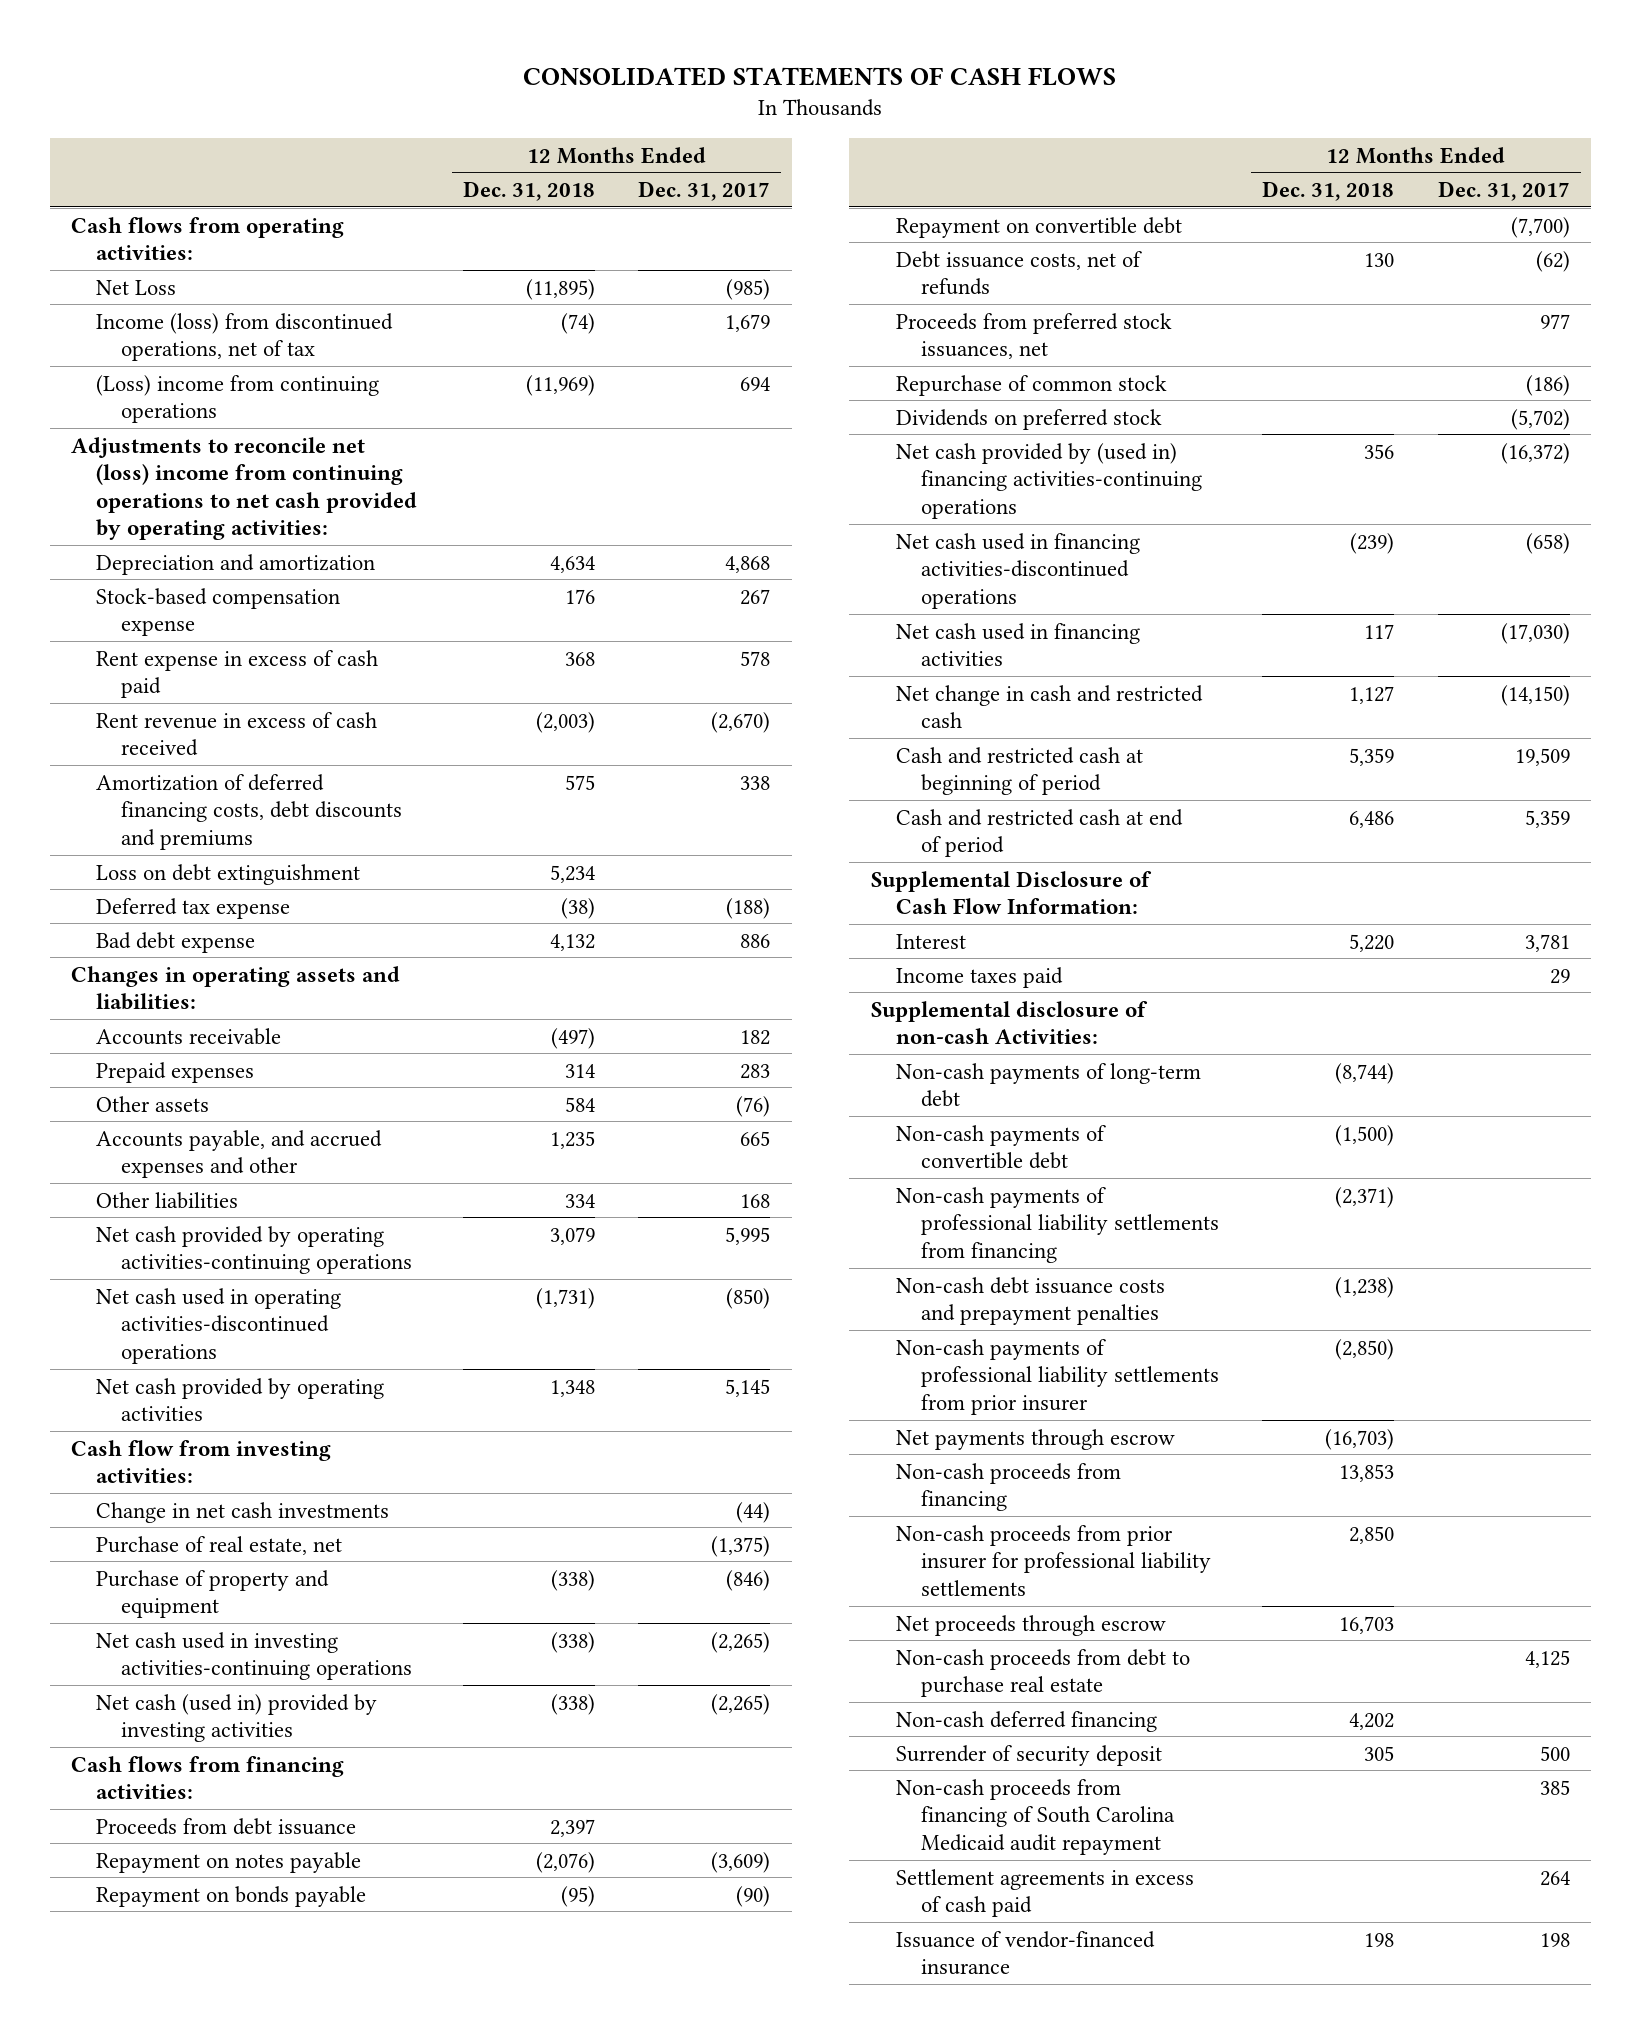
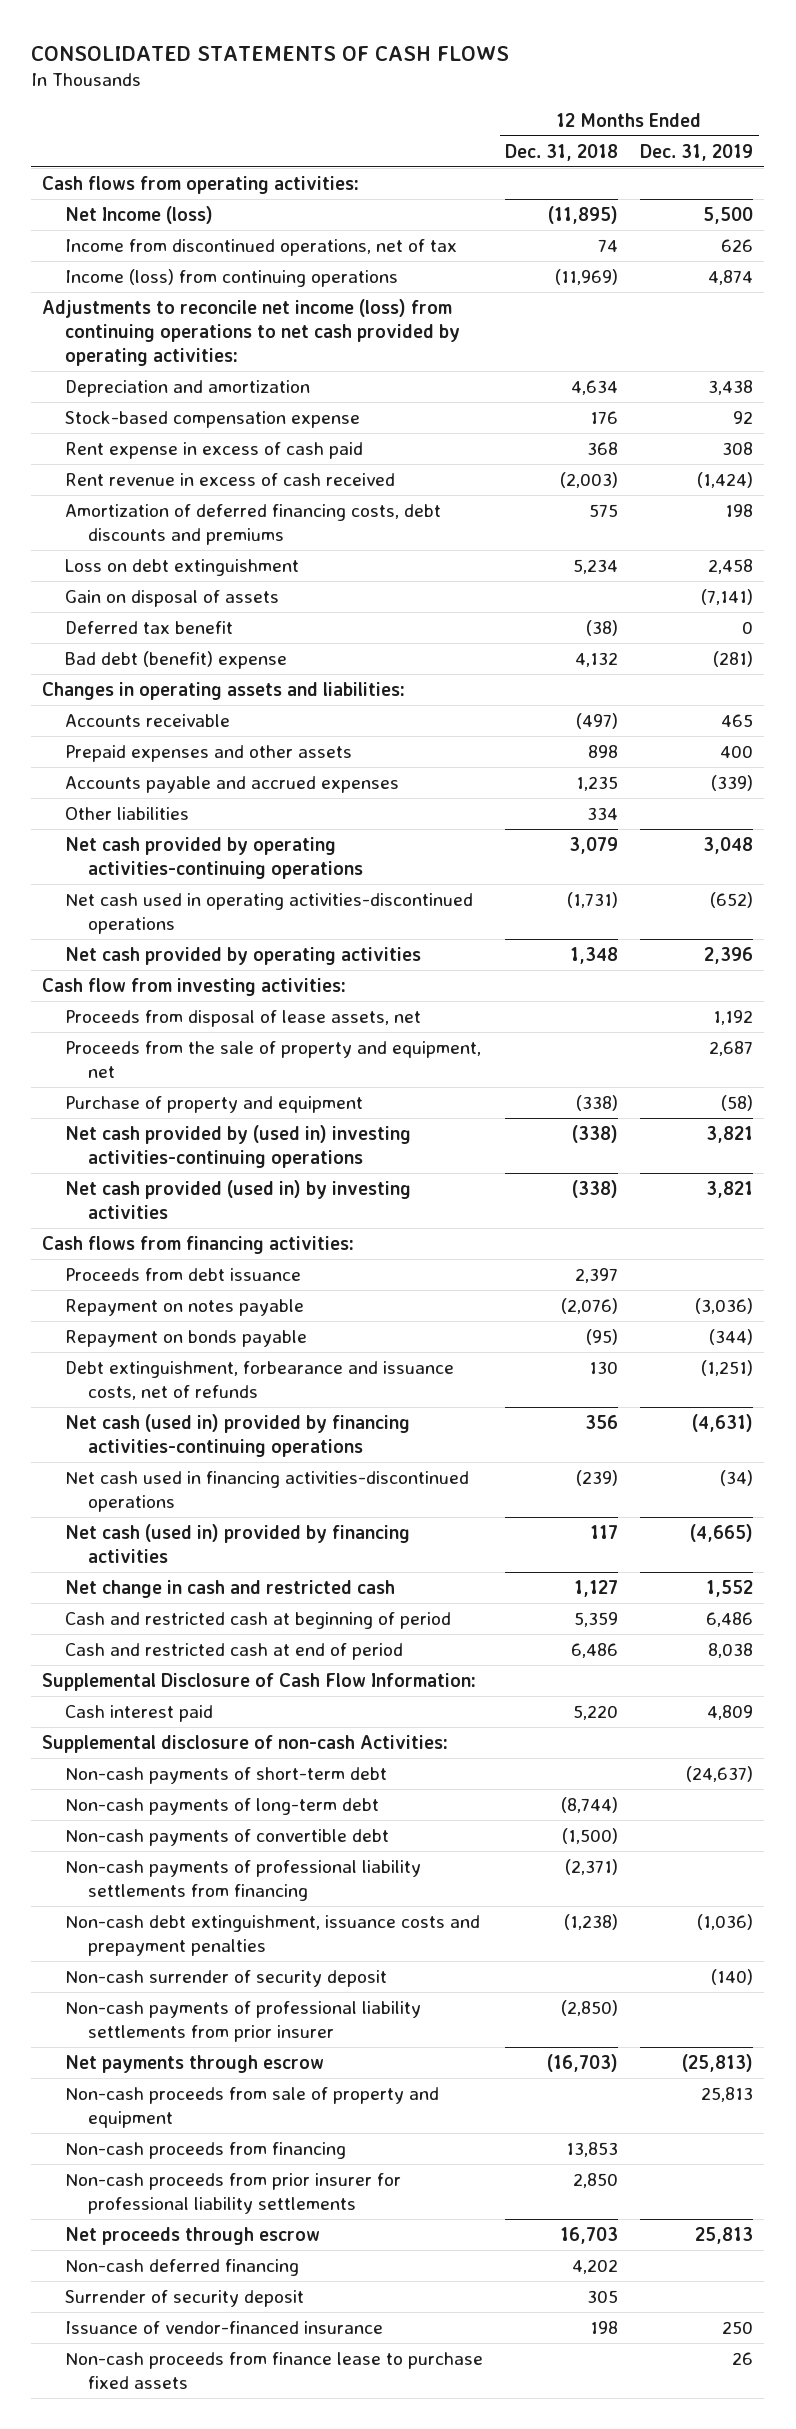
[638,181,771,202] Dec. 31, 2017 -> none
none -> [640,143,754,161] Dec. 31, 2019
[96,279,177,295] Net Loss -> [65,205,214,224] Net Income (loss)
[96,312,394,362] Income (loss) from discontinued operations, net of tax -> [65,238,458,256] Income from discontinued operations, net of tax
[560,312,595,334] (74) -> [598,238,619,252] 74
[96,374,380,424] (Loss) income from continuing operations -> [65,268,399,287] Income (loss) from continuing operations
[71,436,418,541] Adjustments to reconcile net (loss) income from continuing operations to net cash provided by operating activities: -> [42,298,461,367] Adjustments to reconcile net income (loss) from continuing operations to net cash provided by operating activities:
none -> [65,589,280,607] Gain on disposal of assets
[96,897,291,919] Deferred tax expense -> [65,620,234,634] Deferred tax benefit
[96,931,256,953] Bad debt expense -> [65,650,288,669] Bad debt (benefit) expense
[96,1061,255,1083] Prepaid expenses -> none
[96,1095,210,1112] Other assets -> none
none -> [65,744,353,762] Prepaid expenses and other assets
[96,1129,383,1179] Accounts payable, and accrued expenses and other -> [65,775,400,793] Accounts payable and accrued expenses
[96,1501,390,1523] Change in net cash investments -> none
[96,1535,343,1555] Purchase of real estate, net -> none
none -> [65,1009,422,1027] Proceeds from disposal of lease assets, net
none -> [65,1040,482,1079] Proceeds from the sale of property and equipment, net
[96,1631,413,1681] Net cash used in investing activities-continuing operations -> [65,1124,412,1169] Net cash provided by (used in) investing activities-continuing operations
[96,1693,378,1743] Net cash (used in) provided by investing activities -> [65,1179,412,1220] Net cash provided (used in) by investing activities
[895,216,1182,238] Repayment on convertible debt -> none
[895,312,1172,360] Proceeds from preferred stock issuances, net -> none
[895,374,1167,396] Repurchase of common stock -> none
[895,408,1162,430] Dividends on preferred stock -> none
[895,250,1142,296] Debt issuance costs, net of refunds -> [65,1360,455,1401] Debt extinguishment, forbearance and issuance costs, net of refunds
[895,442,1202,519] Net cash provided by (used in) financing activities-continuing operations -> [65,1413,411,1458] Net cash (used in) provided by financing activities-continuing operations
[895,622,1140,667] Net cash used in financing activities -> [65,1523,411,1564] Net cash (used in) provided by financing activities
[895,966,1063,988] Income taxes paid -> none
[895,933,966,949] Interest -> [65,1704,214,1722] Cash interest paid
none -> [65,1766,388,1784] Non-cash payments of short-term debt
[895,1276,1165,1326] Non-cash debt issuance costs and prepayment penalties -> [65,1914,481,1957] Non-cash debt extinguishment, issuance costs and prepayment penalties
none -> [65,1969,388,1987] Non-cash surrender of security deposit
none -> [65,2086,440,2129] Non-cash proceeds from sale of property and equipment
[895,1648,1190,1698] Non-cash proceeds from debt to purchase real estate -> none
[895,1778,1175,1855] Non-cash proceeds from financing of South Carolina Medicaid audit repayment -> none
[895,1868,1194,1918] Settlement agreements in excess of cash paid -> none
none -> [65,2351,484,2390] Non-cash proceeds from finance lease to purchase fixed assets

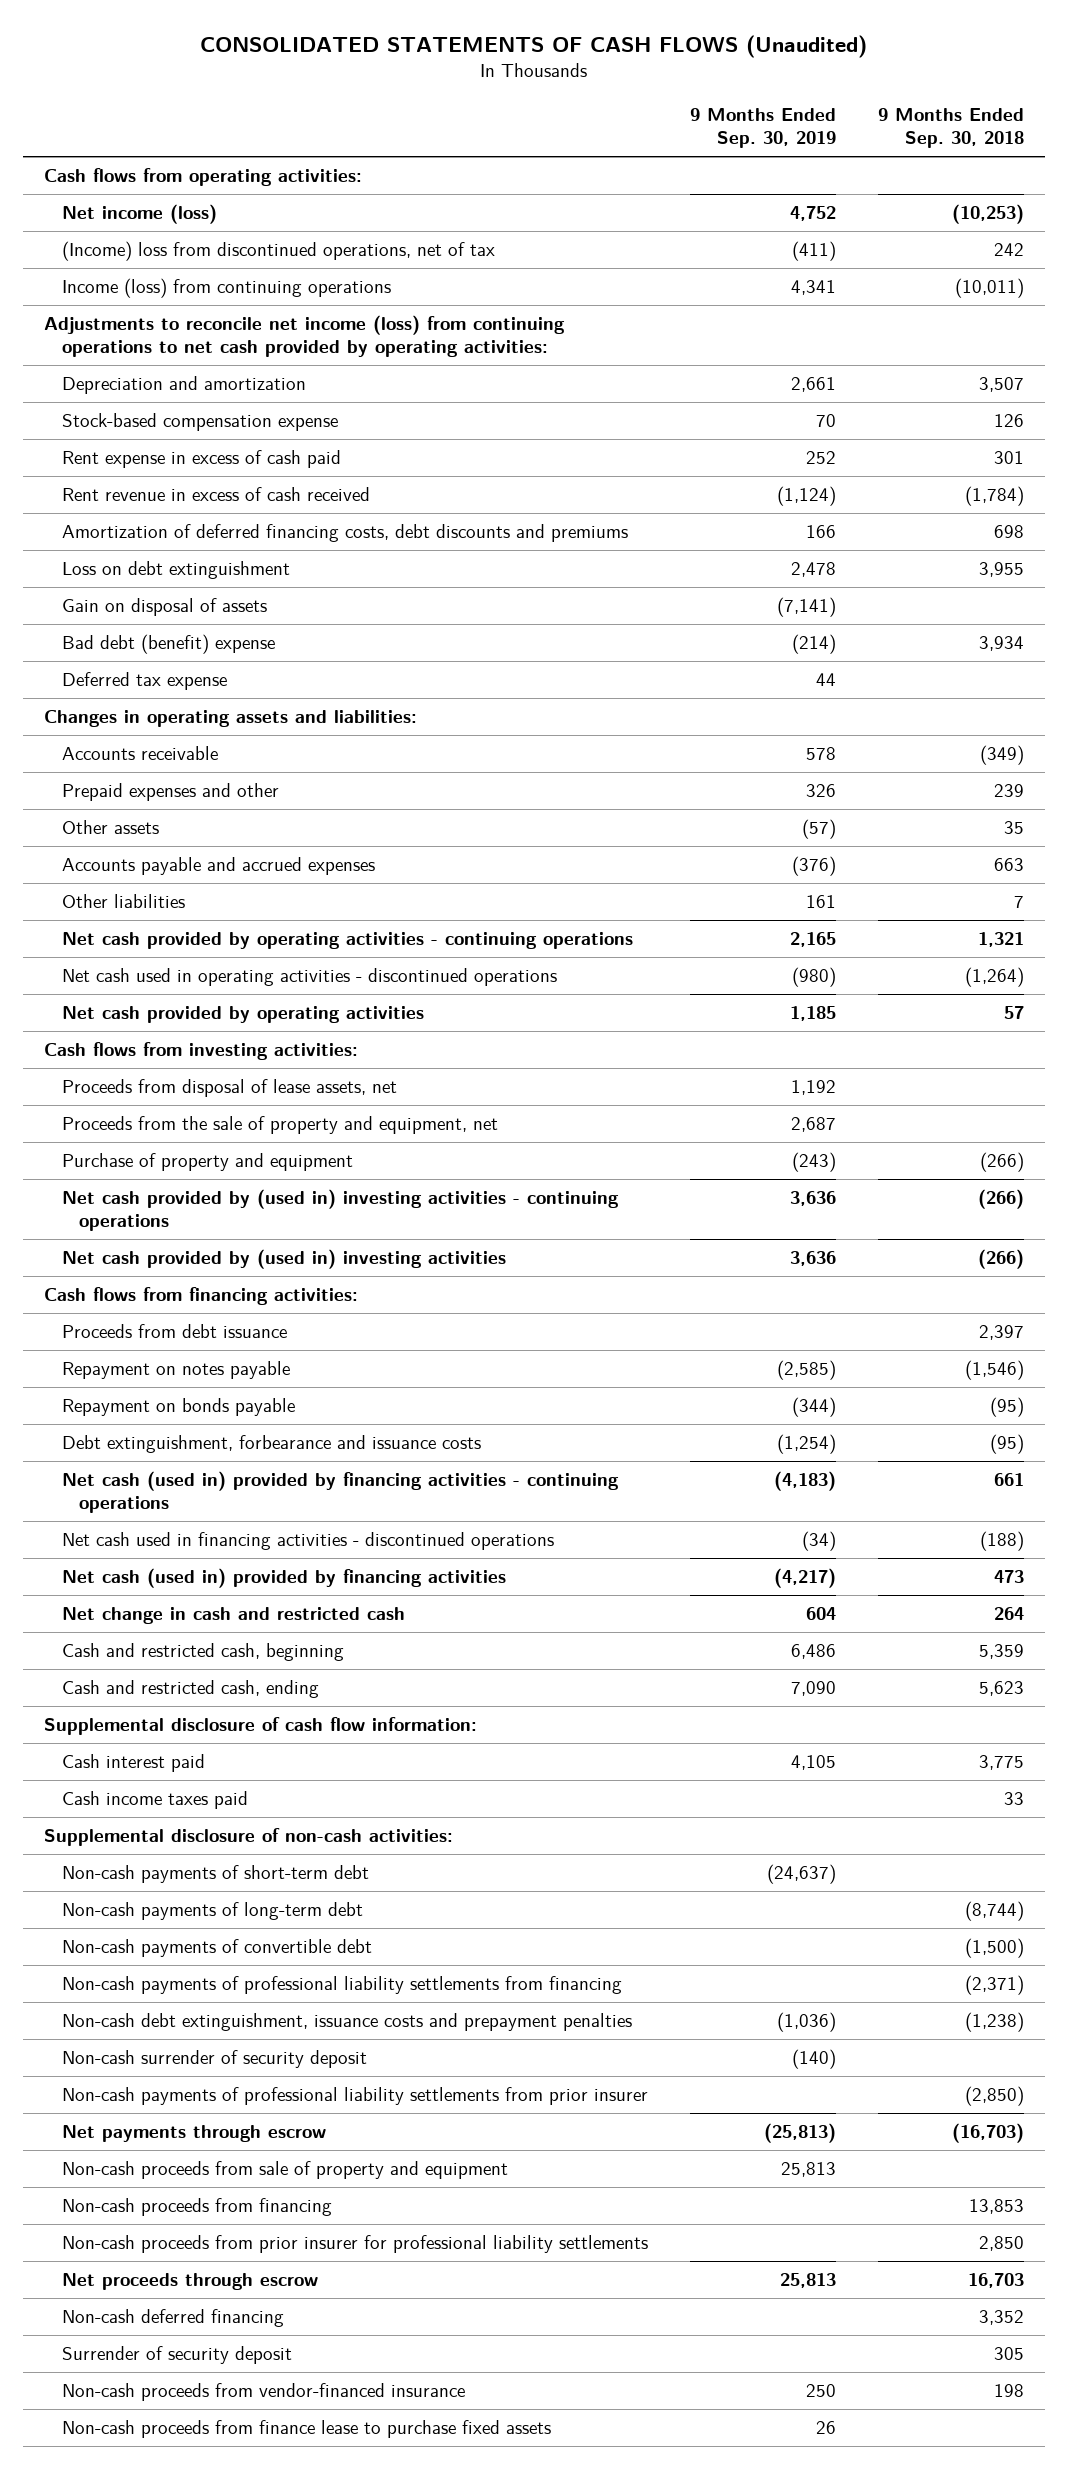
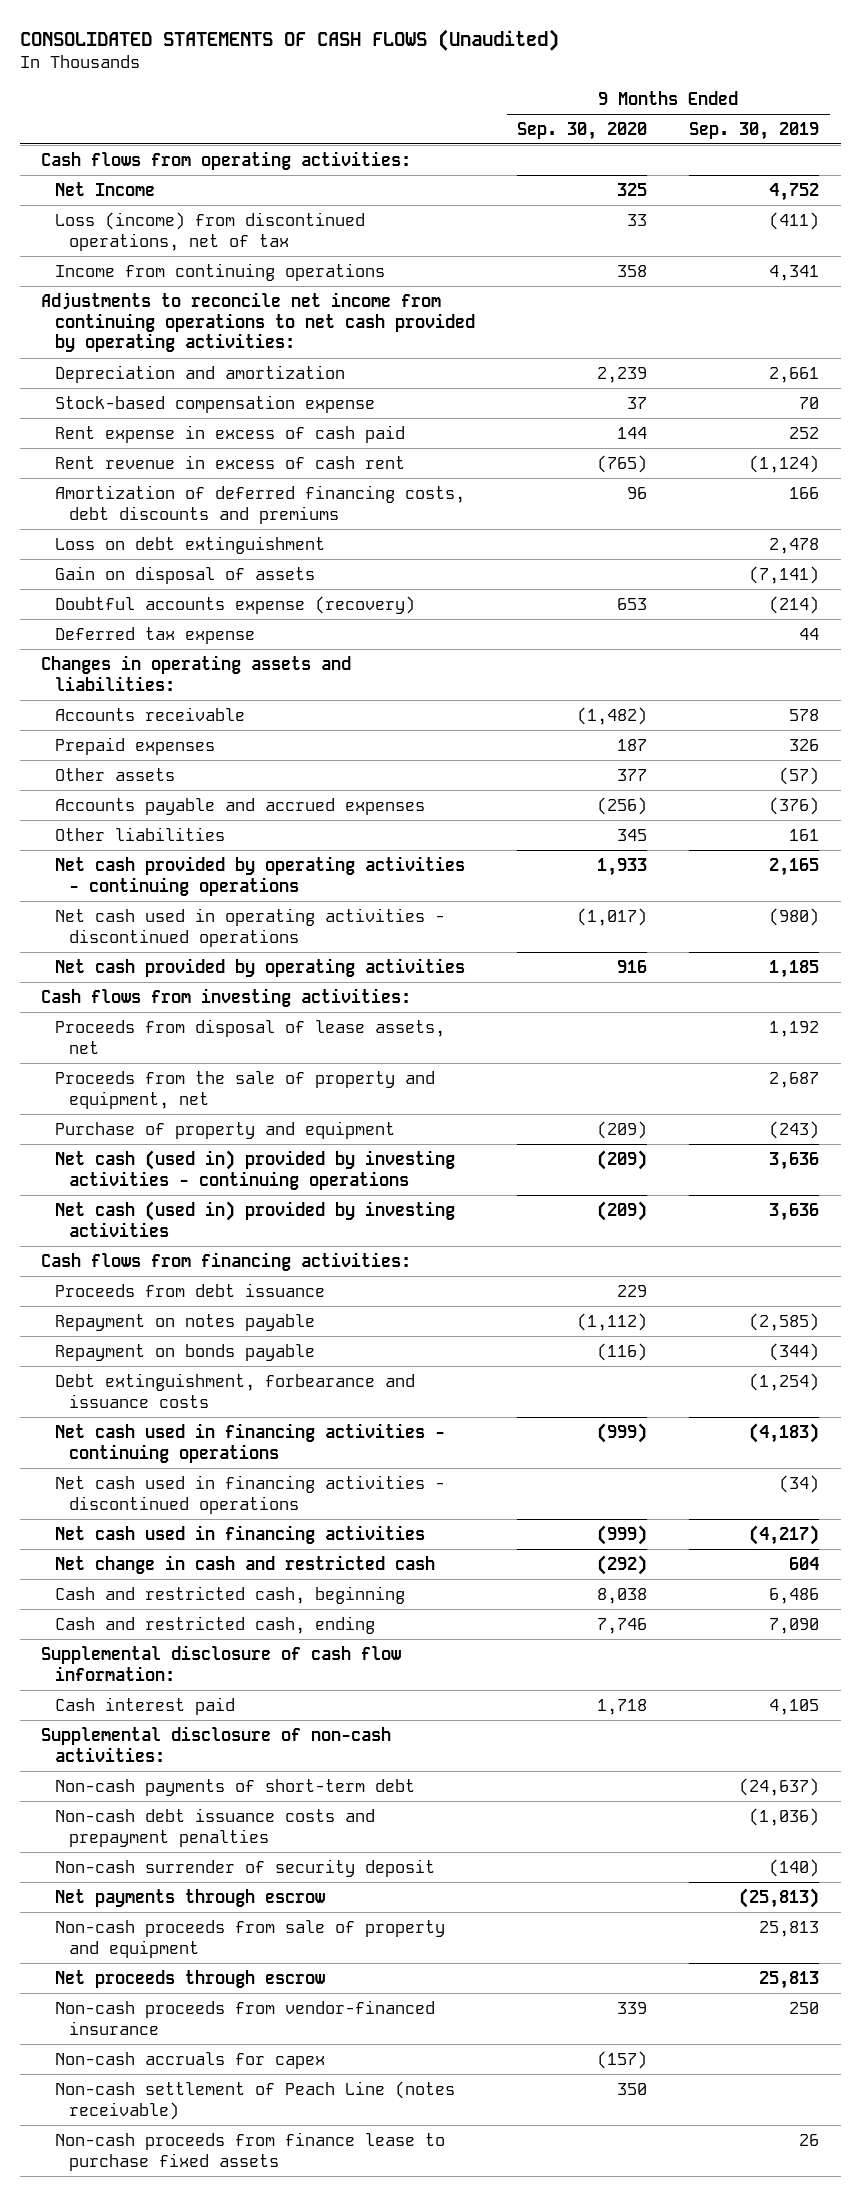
[877,108,1024,149] 9 Months Ended Sep. 30, 2018 -> none
none -> [517,121,648,140] Sep. 30, 2020
[61,204,217,225] Net income (loss) -> [55,181,156,196] Net Income
[61,241,495,262] (Income) loss from discontinued operations, net of tax -> [55,211,366,251] Loss (income) from discontinued operations, net of tax
[61,278,391,299] Income (loss) from continuing operations -> [55,262,386,281] Income from continuing operations
[44,315,566,357] Adjustments to reconcile net income (loss) from continuing operations to net cash provided by operating activities: -> [40,291,476,353] Adjustments to reconcile net income from continuing operations to net cash provided by operating activities:
[61,487,370,502] Rent revenue in excess of cash received -> [55,454,406,469] Rent revenue in excess of cash rent
[61,634,275,655] Bad debt (benefit) expense -> [55,595,416,614] Doubtful accounts expense (recovery)
[61,783,279,802] Prepaid expenses and other -> [55,736,216,755] Prepaid expenses
[61,1189,619,1231] Net cash provided by (used in) investing activities - continuing operations -> [55,1149,456,1190] Net cash (used in) provided by investing activities - continuing operations
[61,1249,506,1270] Net cash provided by (used in) investing activities -> [55,1200,456,1237] Net cash (used in) provided by investing activities
[61,1471,619,1513] Net cash (used in) provided by financing activities - continuing operations -> [55,1422,446,1463] Net cash used in financing activities - continuing operations
[61,1568,506,1589] Net cash (used in) provided by financing activities -> [55,1524,426,1544] Net cash used in financing activities
[61,1791,248,1810] Cash income taxes paid -> none
[61,1902,363,1921] Non-cash payments of long-term debt -> none
[61,1939,372,1958] Non-cash payments of convertible debt -> none
[61,1976,622,1995] Non-cash payments of professional liability settlements from financing -> none
[61,2013,632,2032] Non-cash debt extinguishment, issuance costs and prepayment penalties -> [55,1807,376,1847] Non-cash debt issuance costs and prepayment penalties
[61,2087,648,2106] Non-cash payments of professional liability settlements from prior insurer -> none
[61,2198,332,2217] Non-cash proceeds from financing -> none
[61,2235,648,2254] Non-cash proceeds from prior insurer for professional liability settlements -> none
[61,2309,284,2328] Non-cash deferred financing -> none
[61,2346,292,2365] Surrender of security deposit -> none
none -> [55,2051,326,2069] Non-cash accruals for capex
none -> [55,2080,456,2120] Non-cash settlement of Peach Line (notes receivable)

